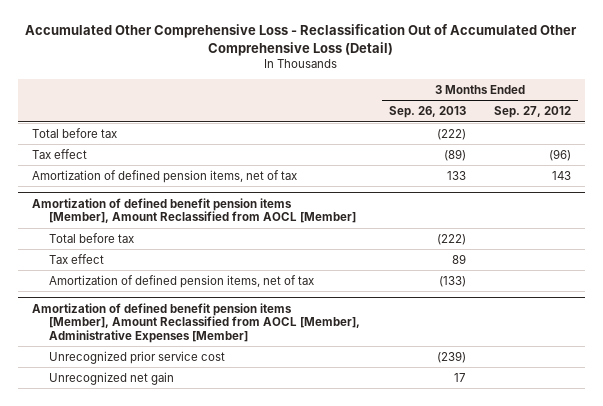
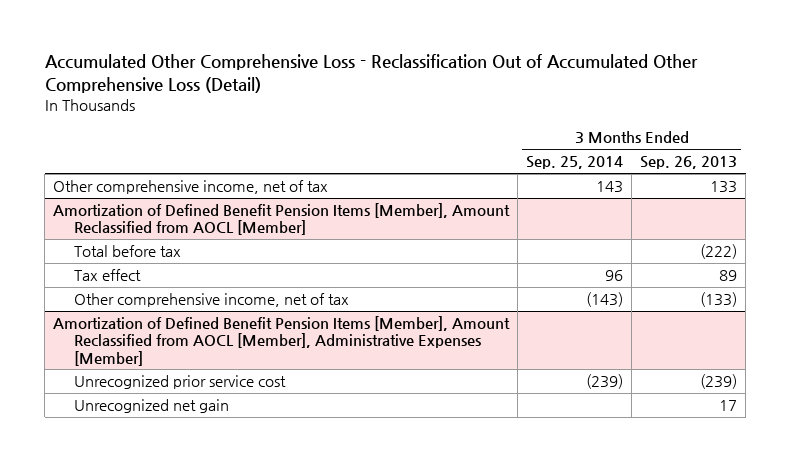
[493,106,571,119] Sep. 27, 2012 -> none
none -> [526,156,624,170] Sep. 25, 2014
[31,127,117,138] Total before tax -> none
[31,148,87,159] Tax effect -> none
[31,169,297,183] Amortization of defined pension items, net of tax -> [53,180,329,195] Other comprehensive income, net of tax
[31,197,357,224] Amortization of defined benefit pension items [Member], Amount Reclassified from AOCL [Member] -> [53,203,511,236] Amortization of Defined Benefit Pension Items [Member], Amount Reclassified from AOCL [Member]
[49,274,315,288] Amortization of defined pension items, net of tax -> [73,293,349,308] Other comprehensive income, net of tax
[31,302,361,343] Amortization of defined benefit pension items [Member], Amount Reclassified from AOCL [Member], Administrative Expenses [Member] -> [53,316,511,366] Amortization of Defined Benefit Pension Items [Member], Amount Reclassified from AOCL [Member], Administrative Expenses [Member]

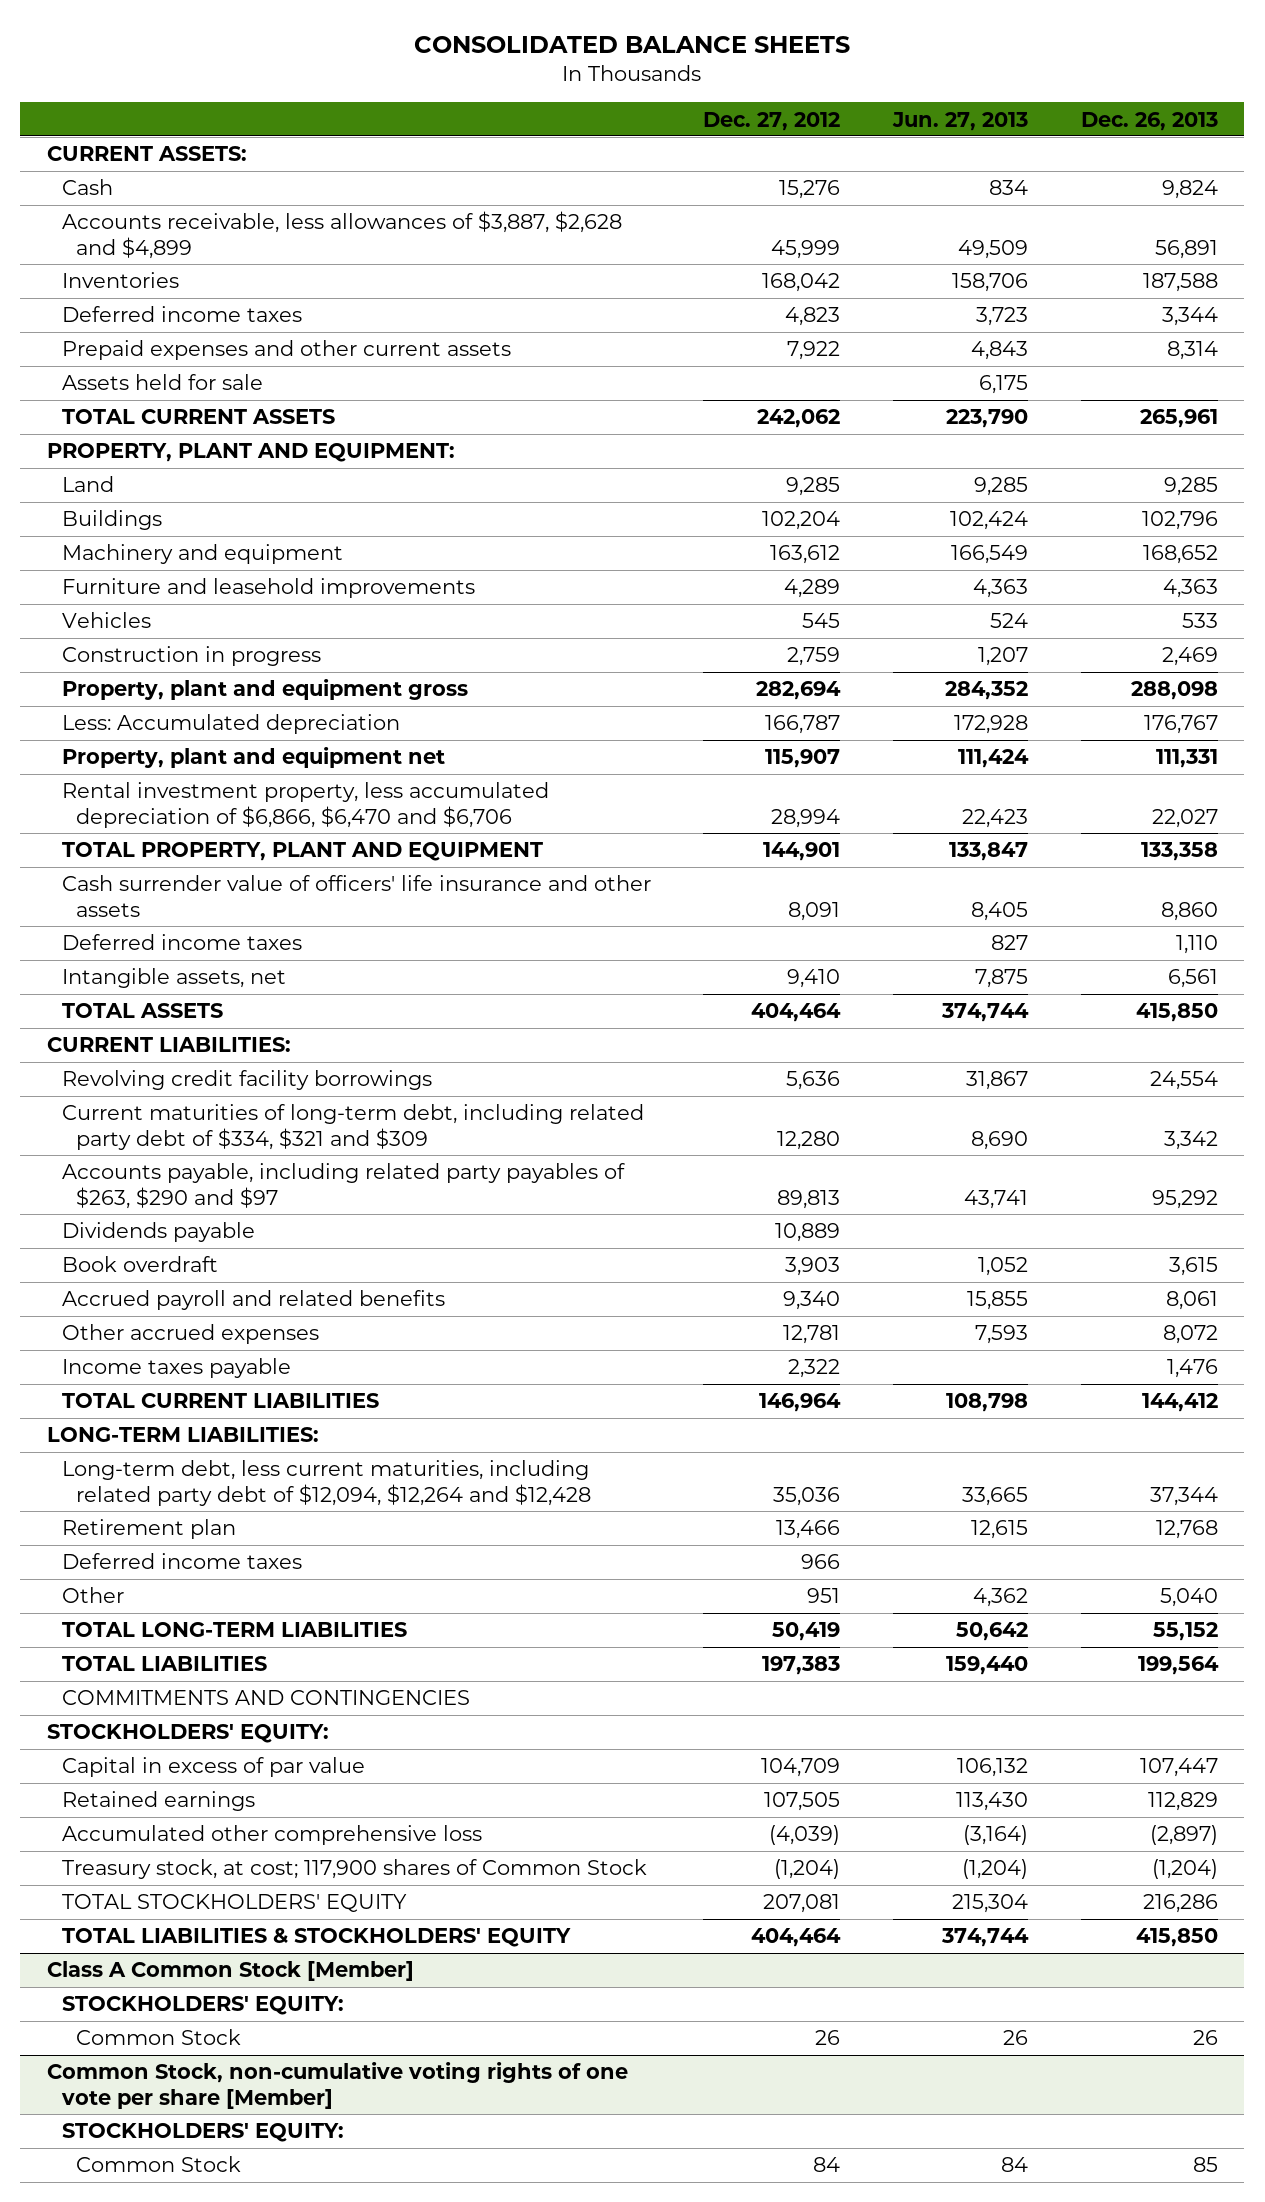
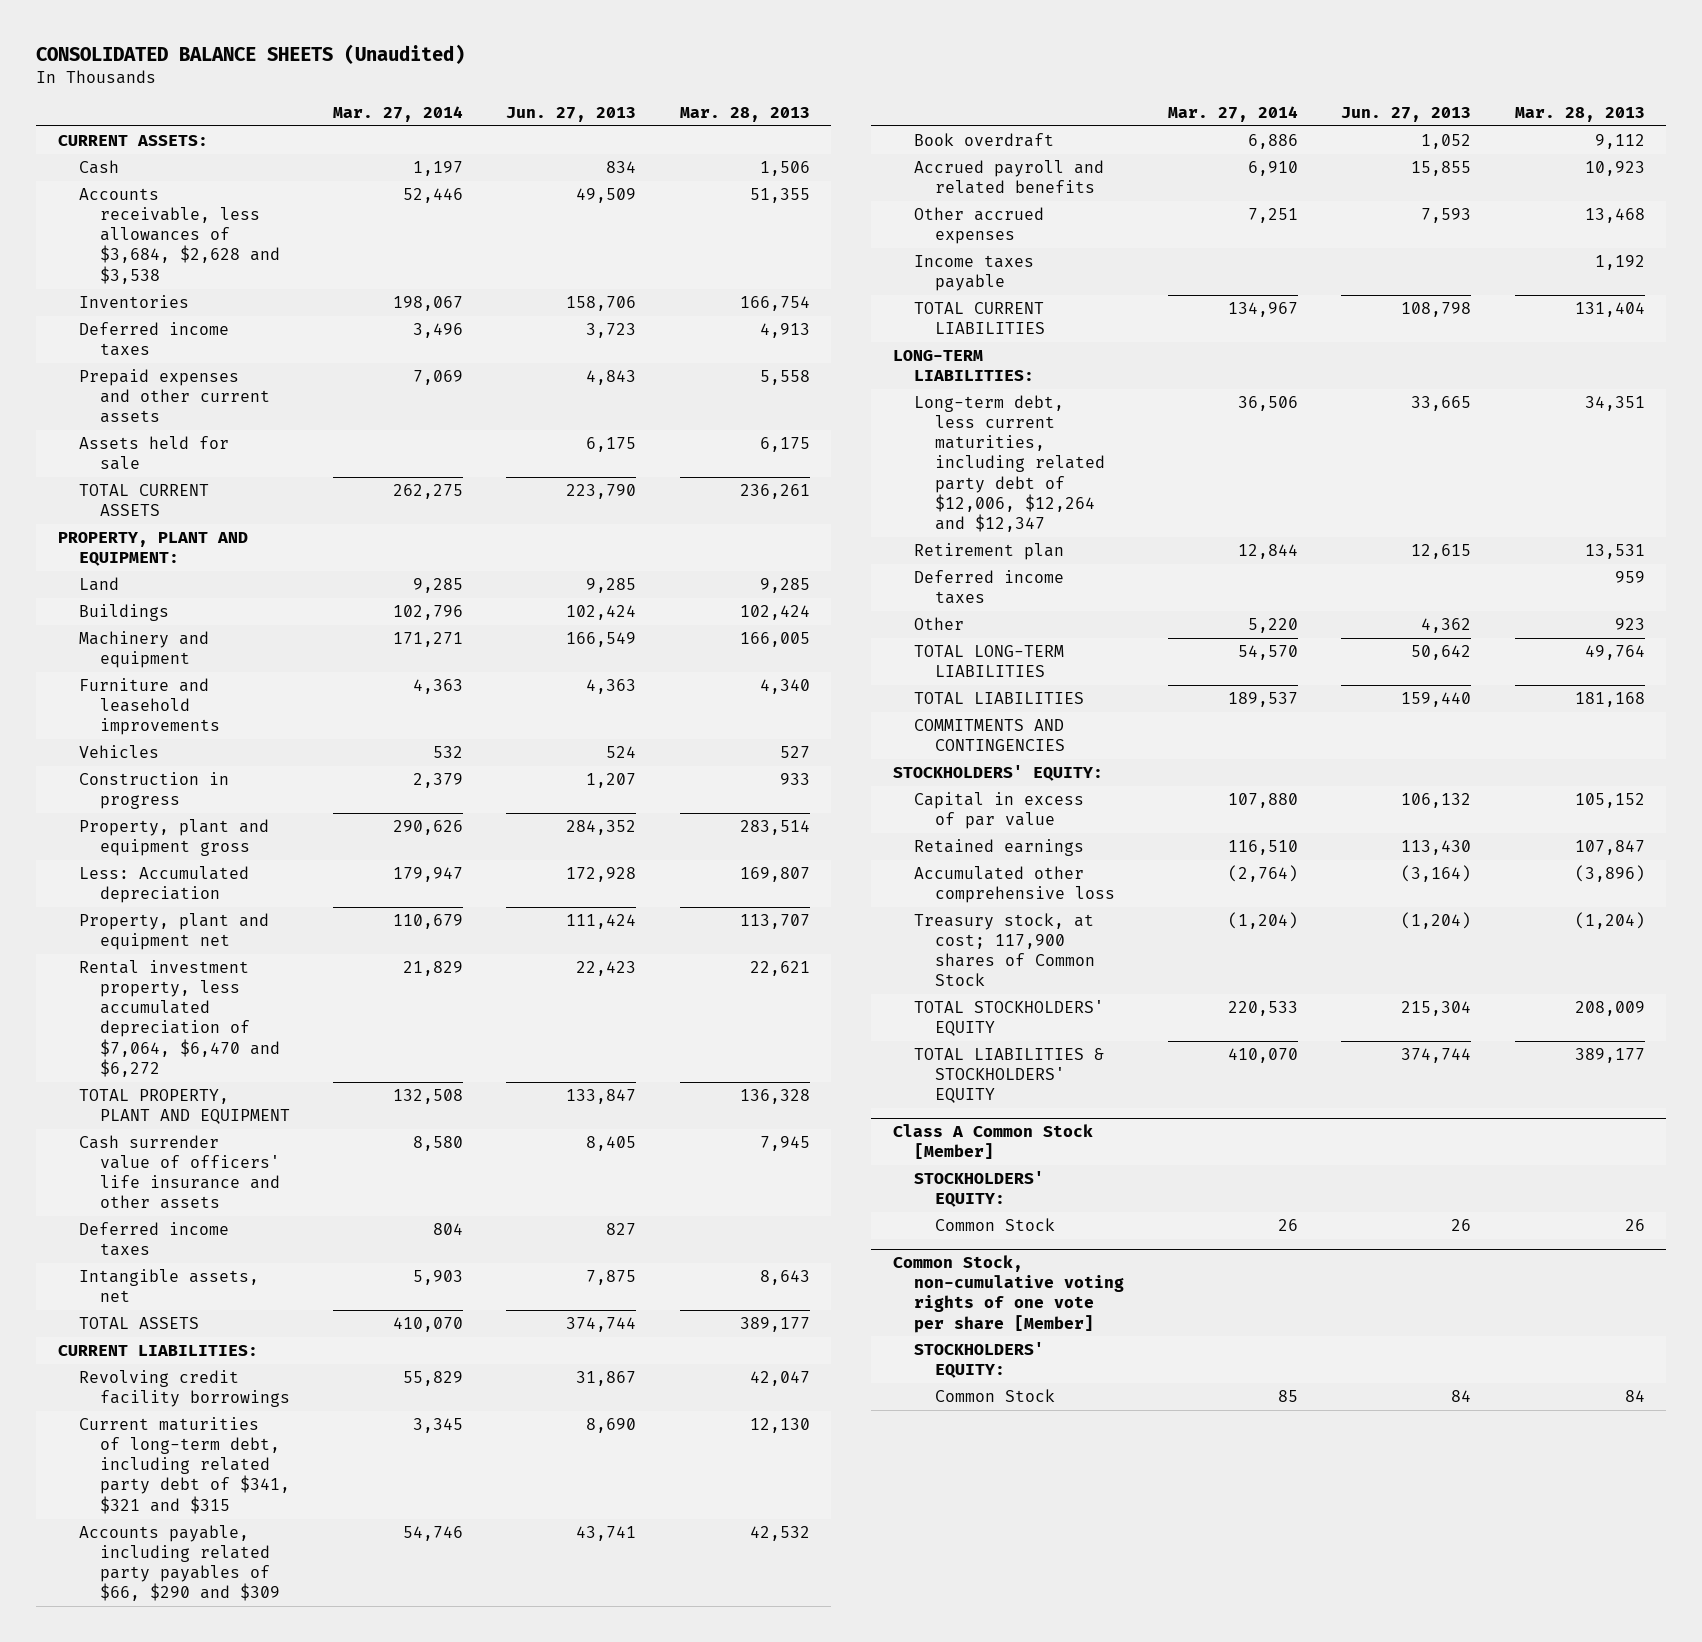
[414,36,851,54] CONSOLIDATED BALANCE SHEETS -> [36,44,466,65] CONSOLIDATED BALANCE SHEETS (Unaudited)
[703,111,841,131] Dec. 27, 2012 -> none
[1081,111,1219,131] Dec. 26, 2013 -> none
none -> [332,105,463,122] Mar. 27, 2014
none -> [679,106,810,122] Mar. 28, 2013
[61,211,622,259] Accounts receivable, less allowances of $3,887, $2,628 and $4,899 -> [78,188,280,284] Accounts receivable, less allowances of $3,684, $2,628 and $3,538
[61,782,549,828] Rental investment property, less accumulated depreciation of $6,866, $6,470 and $6,706 -> [78,960,280,1077] Rental investment property, less accumulated depreciation of $7,064, $6,470 and $6,272
[61,1222,255,1243] Dividends payable -> none
[61,1104,644,1150] Current maturities of long-term debt, including related party debt of $334, $321 and $309 -> [78,1417,290,1514] Current maturities of long-term debt, including related party debt of $341, $321 and $315
[61,1163,625,1209] Accounts payable, including related party payables of $263, $290 and $97 -> [78,1525,280,1602] Accounts payable, including related party payables of $66, $290 and $309
[61,1460,592,1506] Long-term debt, less current maturities, including related party debt of $12,094, $12,264 and $12,428 -> [913,395,1105,532] Long-term debt, less current maturities, including related party debt of $12,006, $12,264 and $12,347

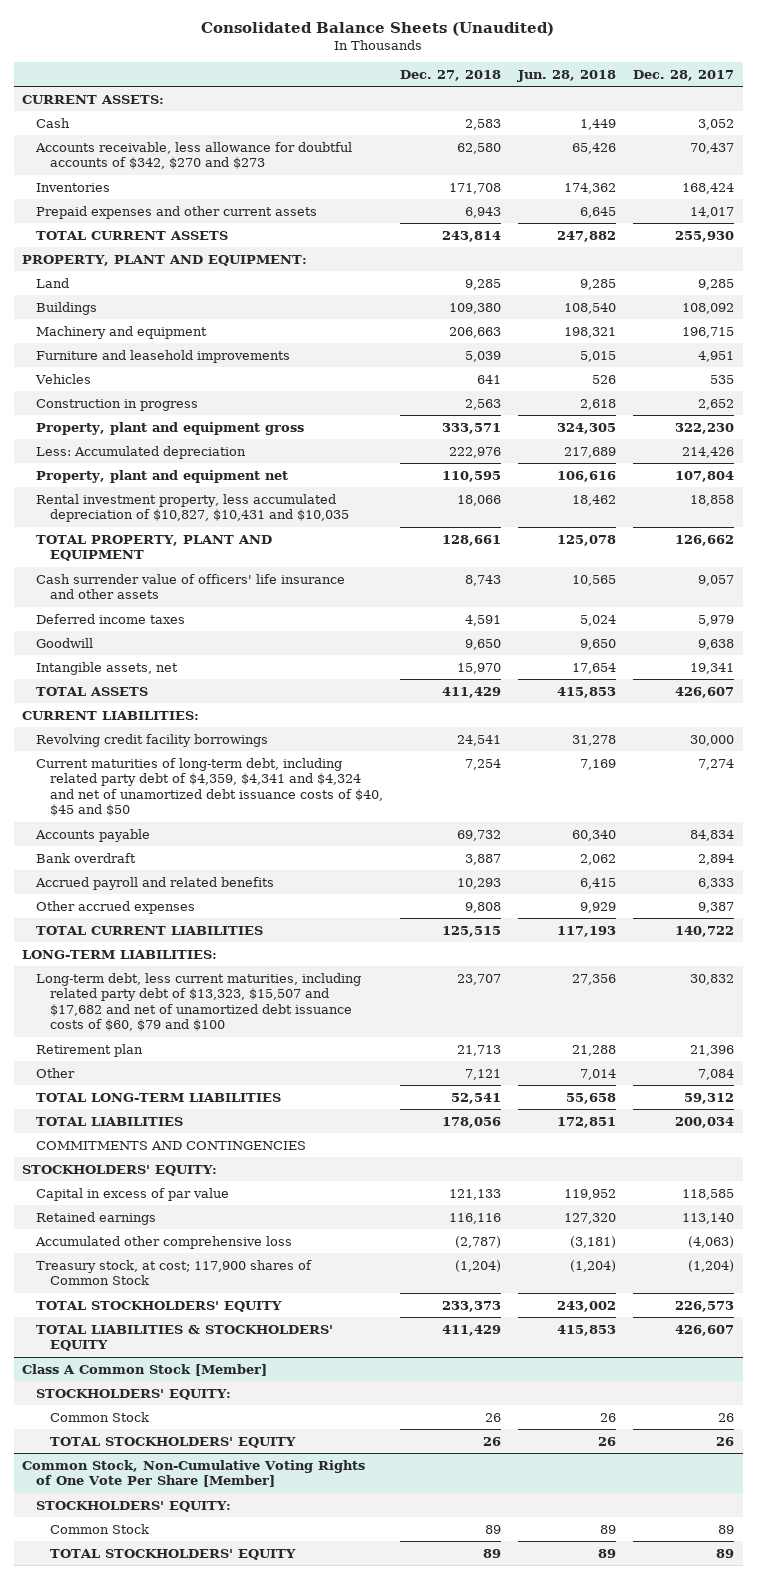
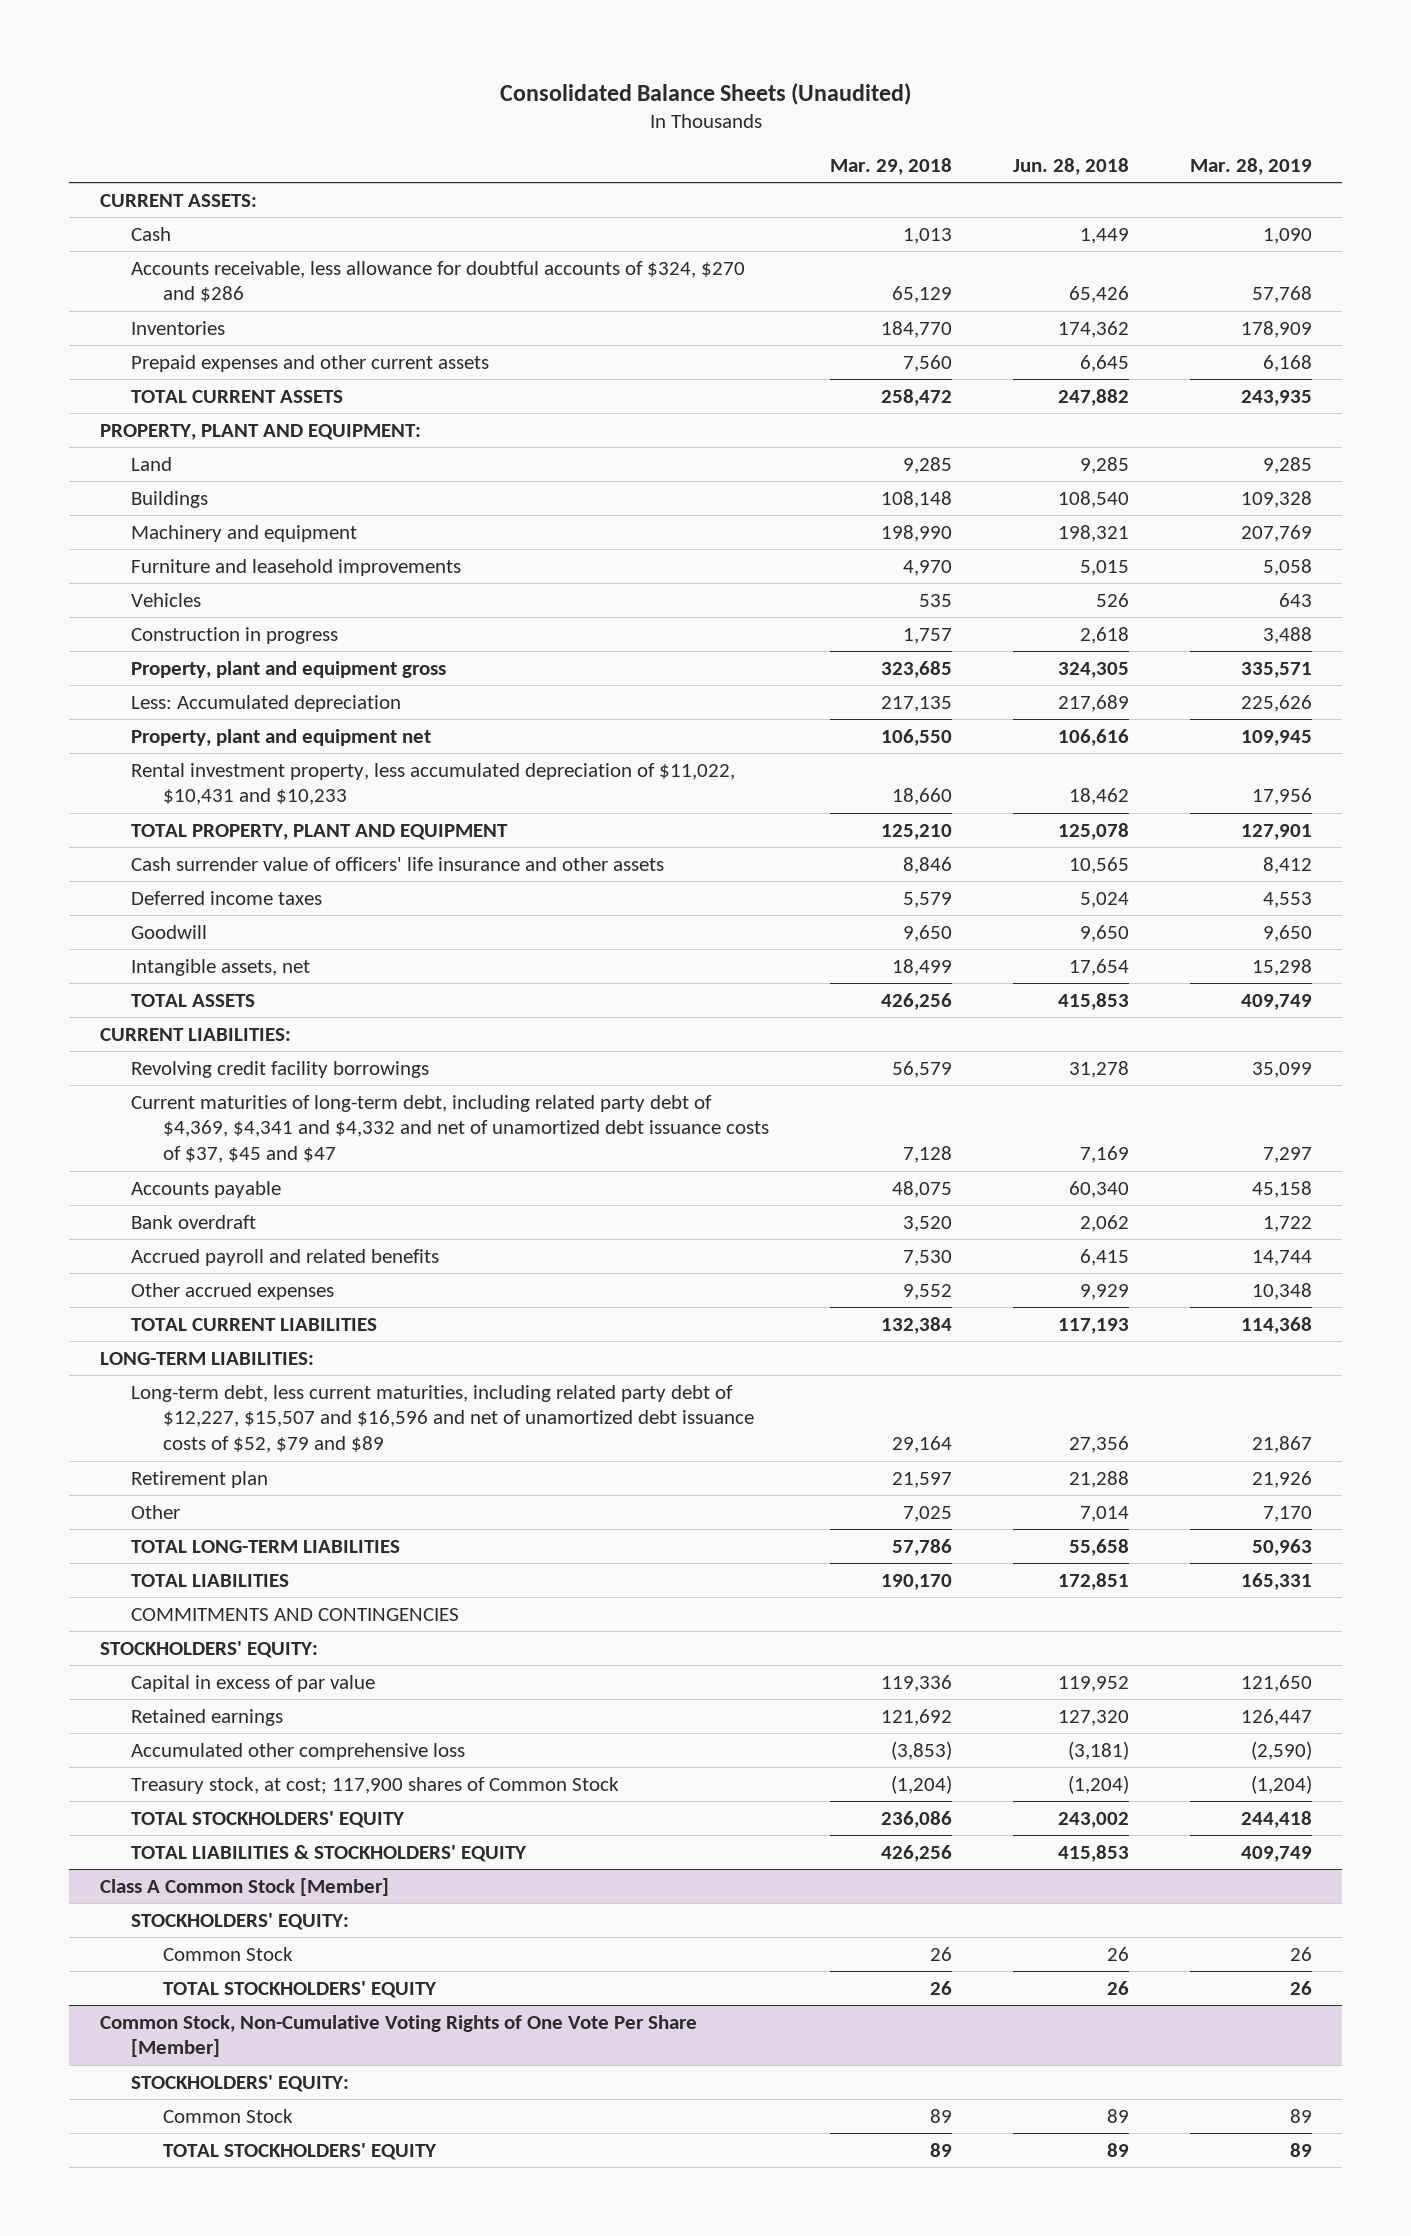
[399,69,501,81] Dec. 27, 2018 -> none
[633,69,735,81] Dec. 28, 2017 -> none
none -> [829,158,952,176] Mar. 29, 2018
none -> [1189,158,1312,176] Mar. 28, 2019
[34,141,352,170] Accounts receivable, less allowance for doubtful accounts of $342, $270 and $273 -> [131,260,746,303] Accounts receivable, less allowance for doubtful accounts of $324, $270 and $286
[35,493,349,523] Rental investment property, less accumulated depreciation of $10,827, $10,431 and $10,035 -> [131,762,736,806] Rental investment property, less accumulated depreciation of $11,022, $10,431 and $10,233
[35,757,383,817] Current maturities of long-term debt, including related party debt of $4,359, $4,341 and $4,324 and net of unamortized debt issuance costs of $40, $45 and $50 -> [131,1094,769,1164] Current maturities of long-term debt, including related party debt of $4,369, $4,341 and $4,332 and net of unamortized debt issuance costs of $37, $45 and $47
[35,972,361,1032] Long-term debt, less current maturities, including related party debt of $13,323, $15,507 and $17,682 and net of unamortized debt issuance costs of $60, $79 and $100 -> [131,1384,754,1454] Long-term debt, less current maturities, including related party debt of $12,227, $15,507 and $16,596 and net of unamortized debt issuance costs of $52, $79 and $89

